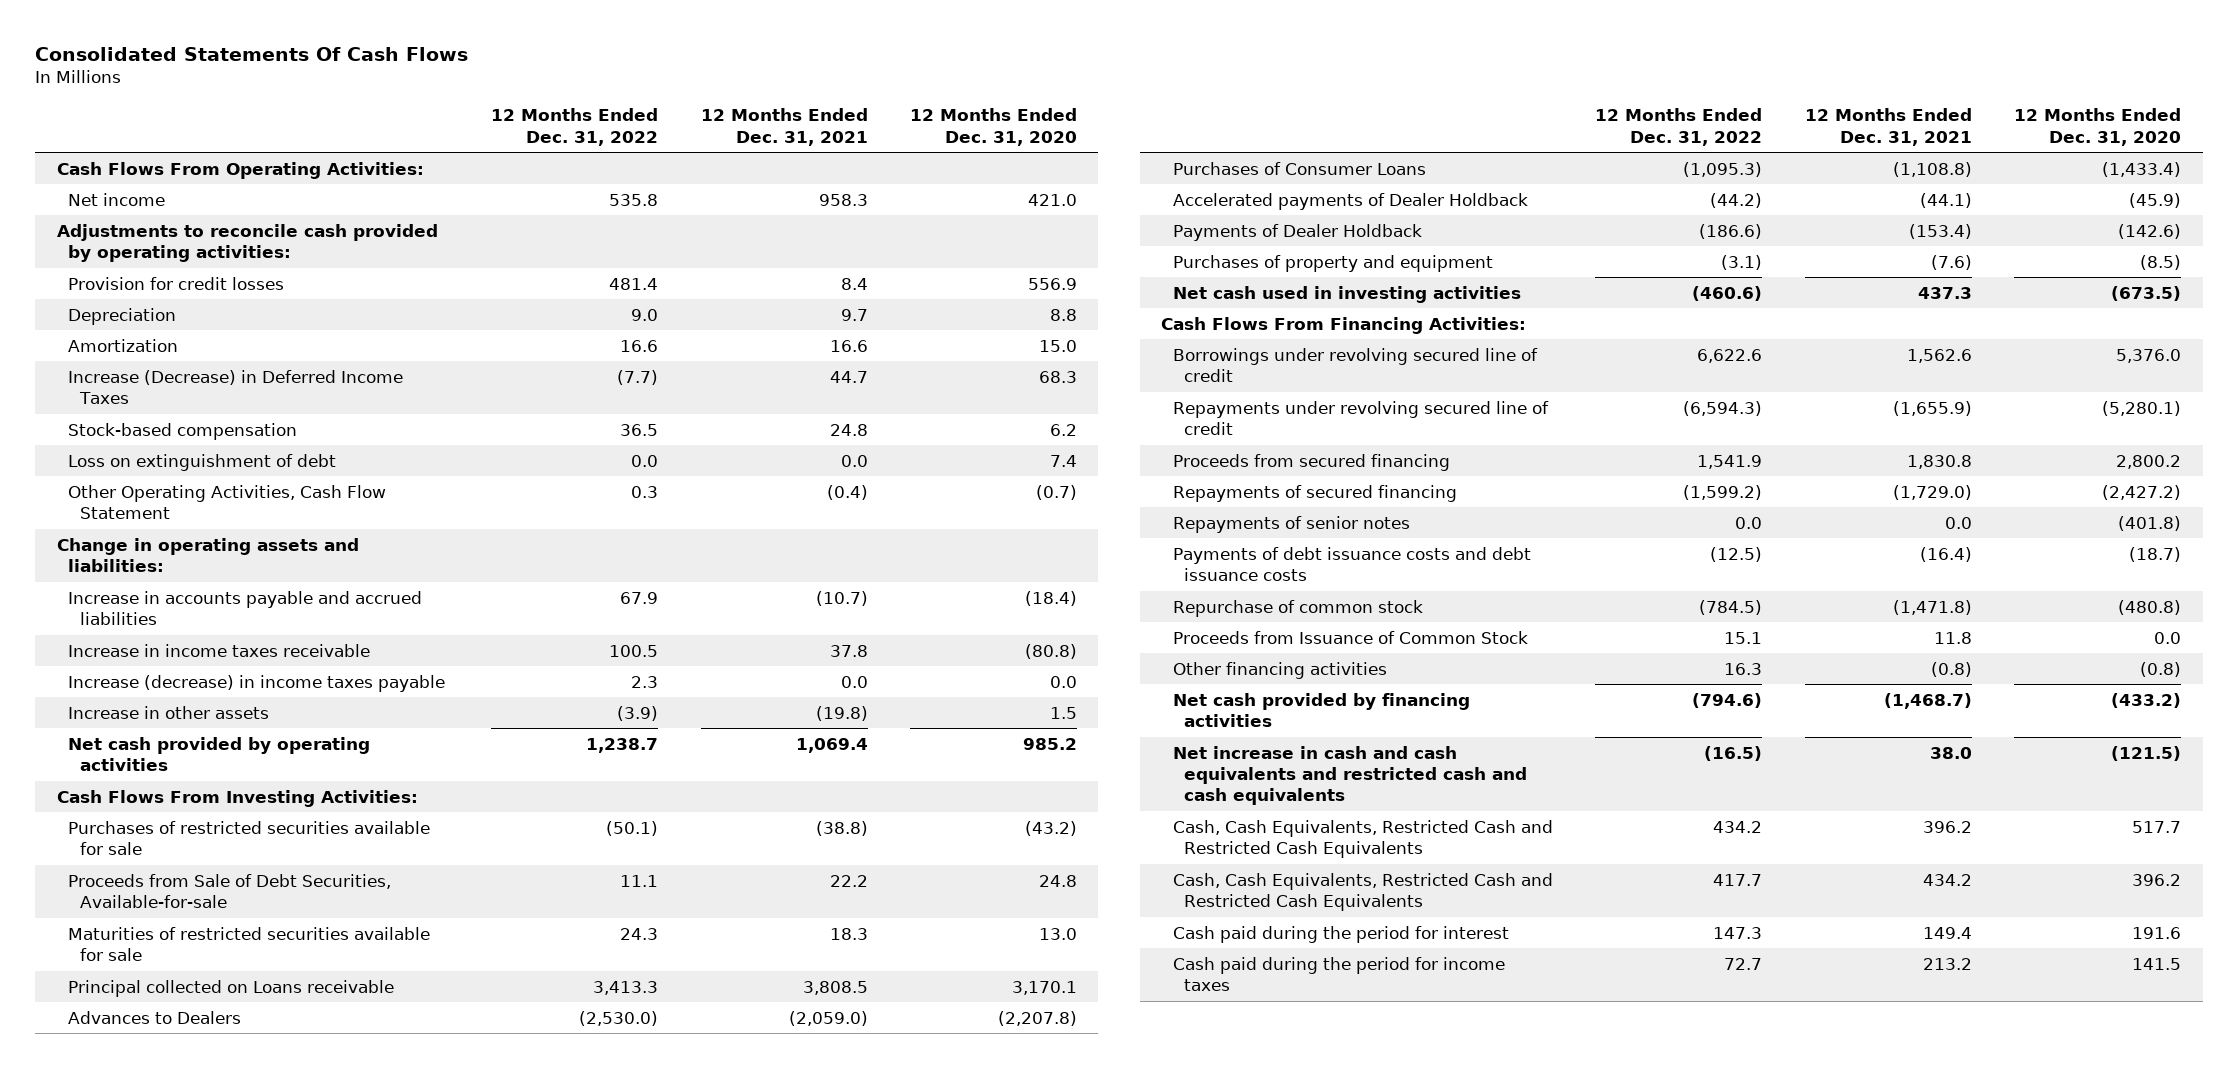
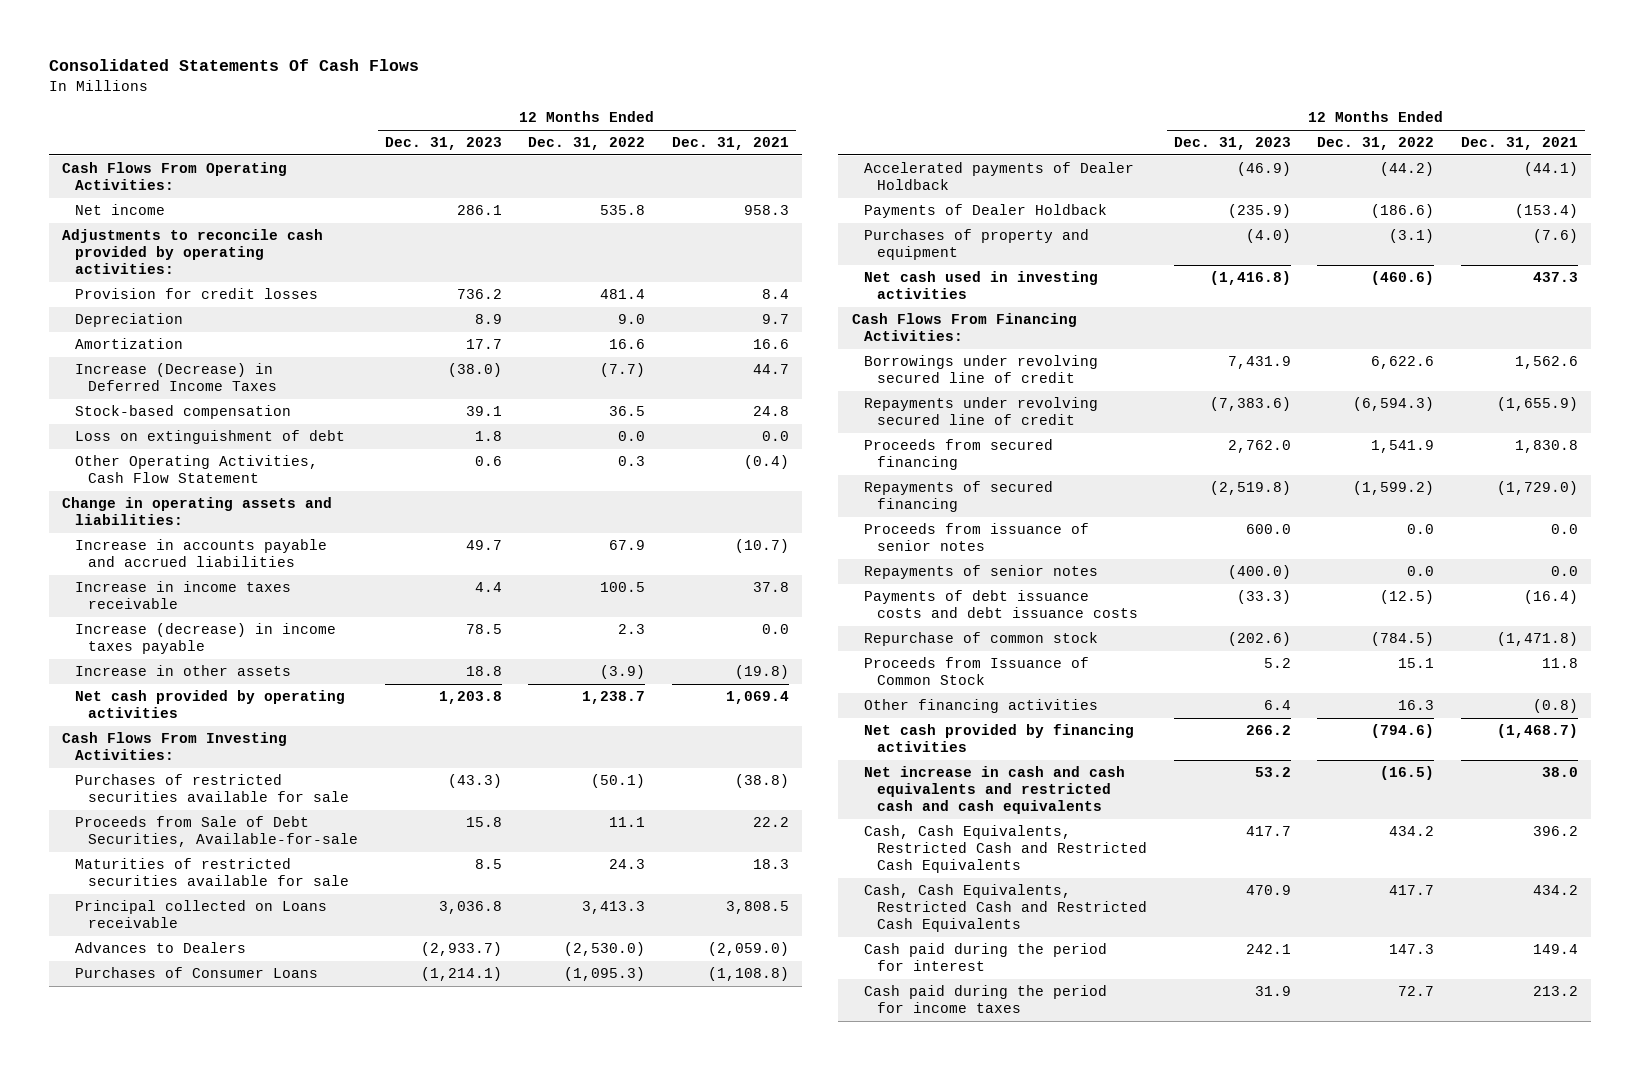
[910,108,1078,146] 12 Months Ended Dec. 31, 2020 -> none
none -> [384,137,502,151] Dec. 31, 2023
none -> [864,523,1090,552] Proceeds from issuance of senior notes

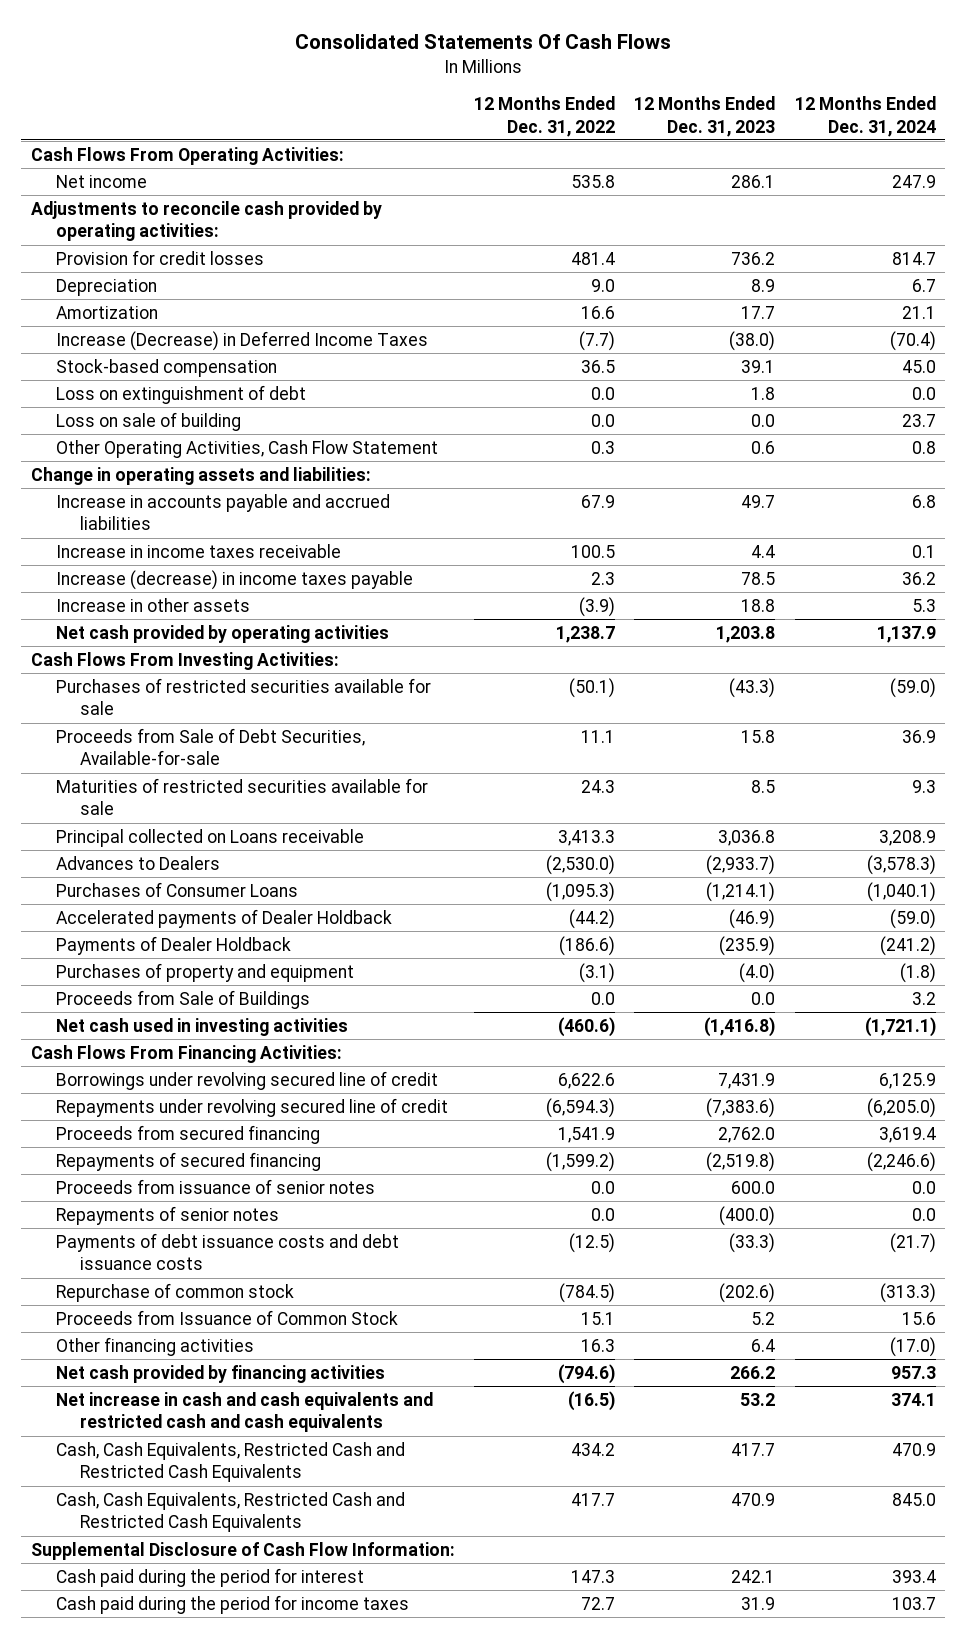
[671,137,789,151] Dec. 31, 2021 -> none
none -> [794,96,936,137] 12 Months Ended Dec. 31, 2024
none -> [55,411,241,431] Loss on sale of building
none -> [55,989,310,1009] Proceeds from Sale of Buildings
none -> [30,1541,455,1560] Supplemental Disclosure of Cash Flow Information:

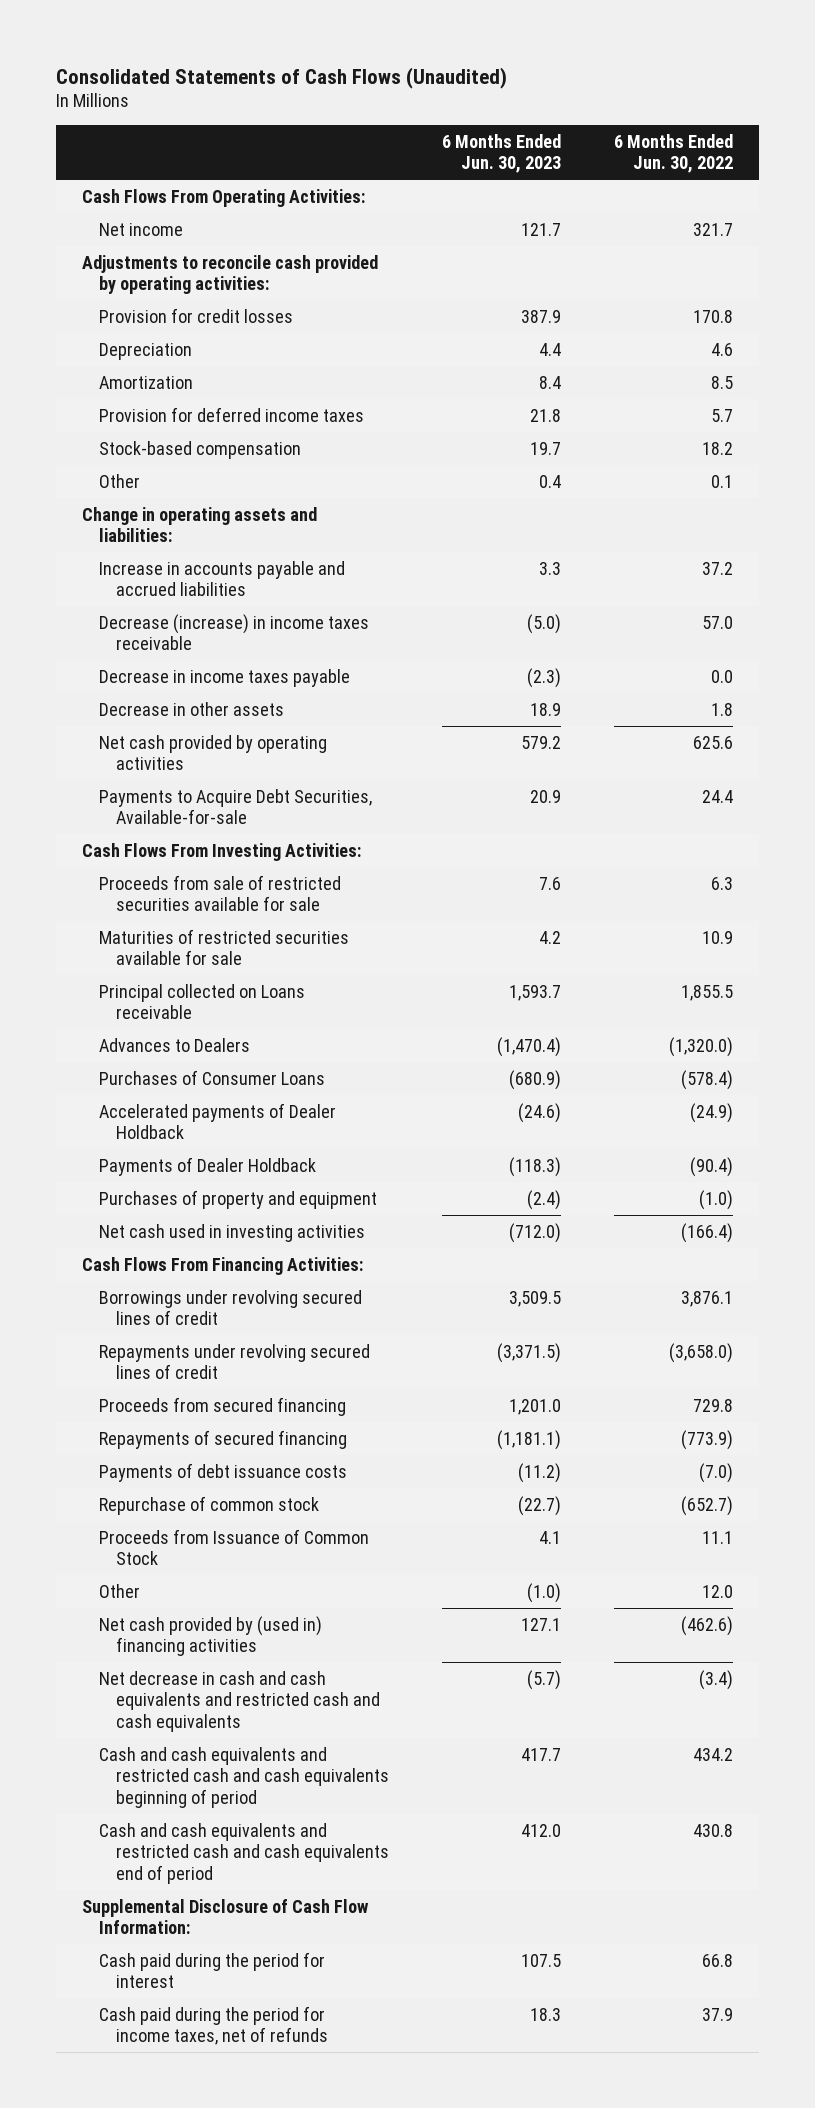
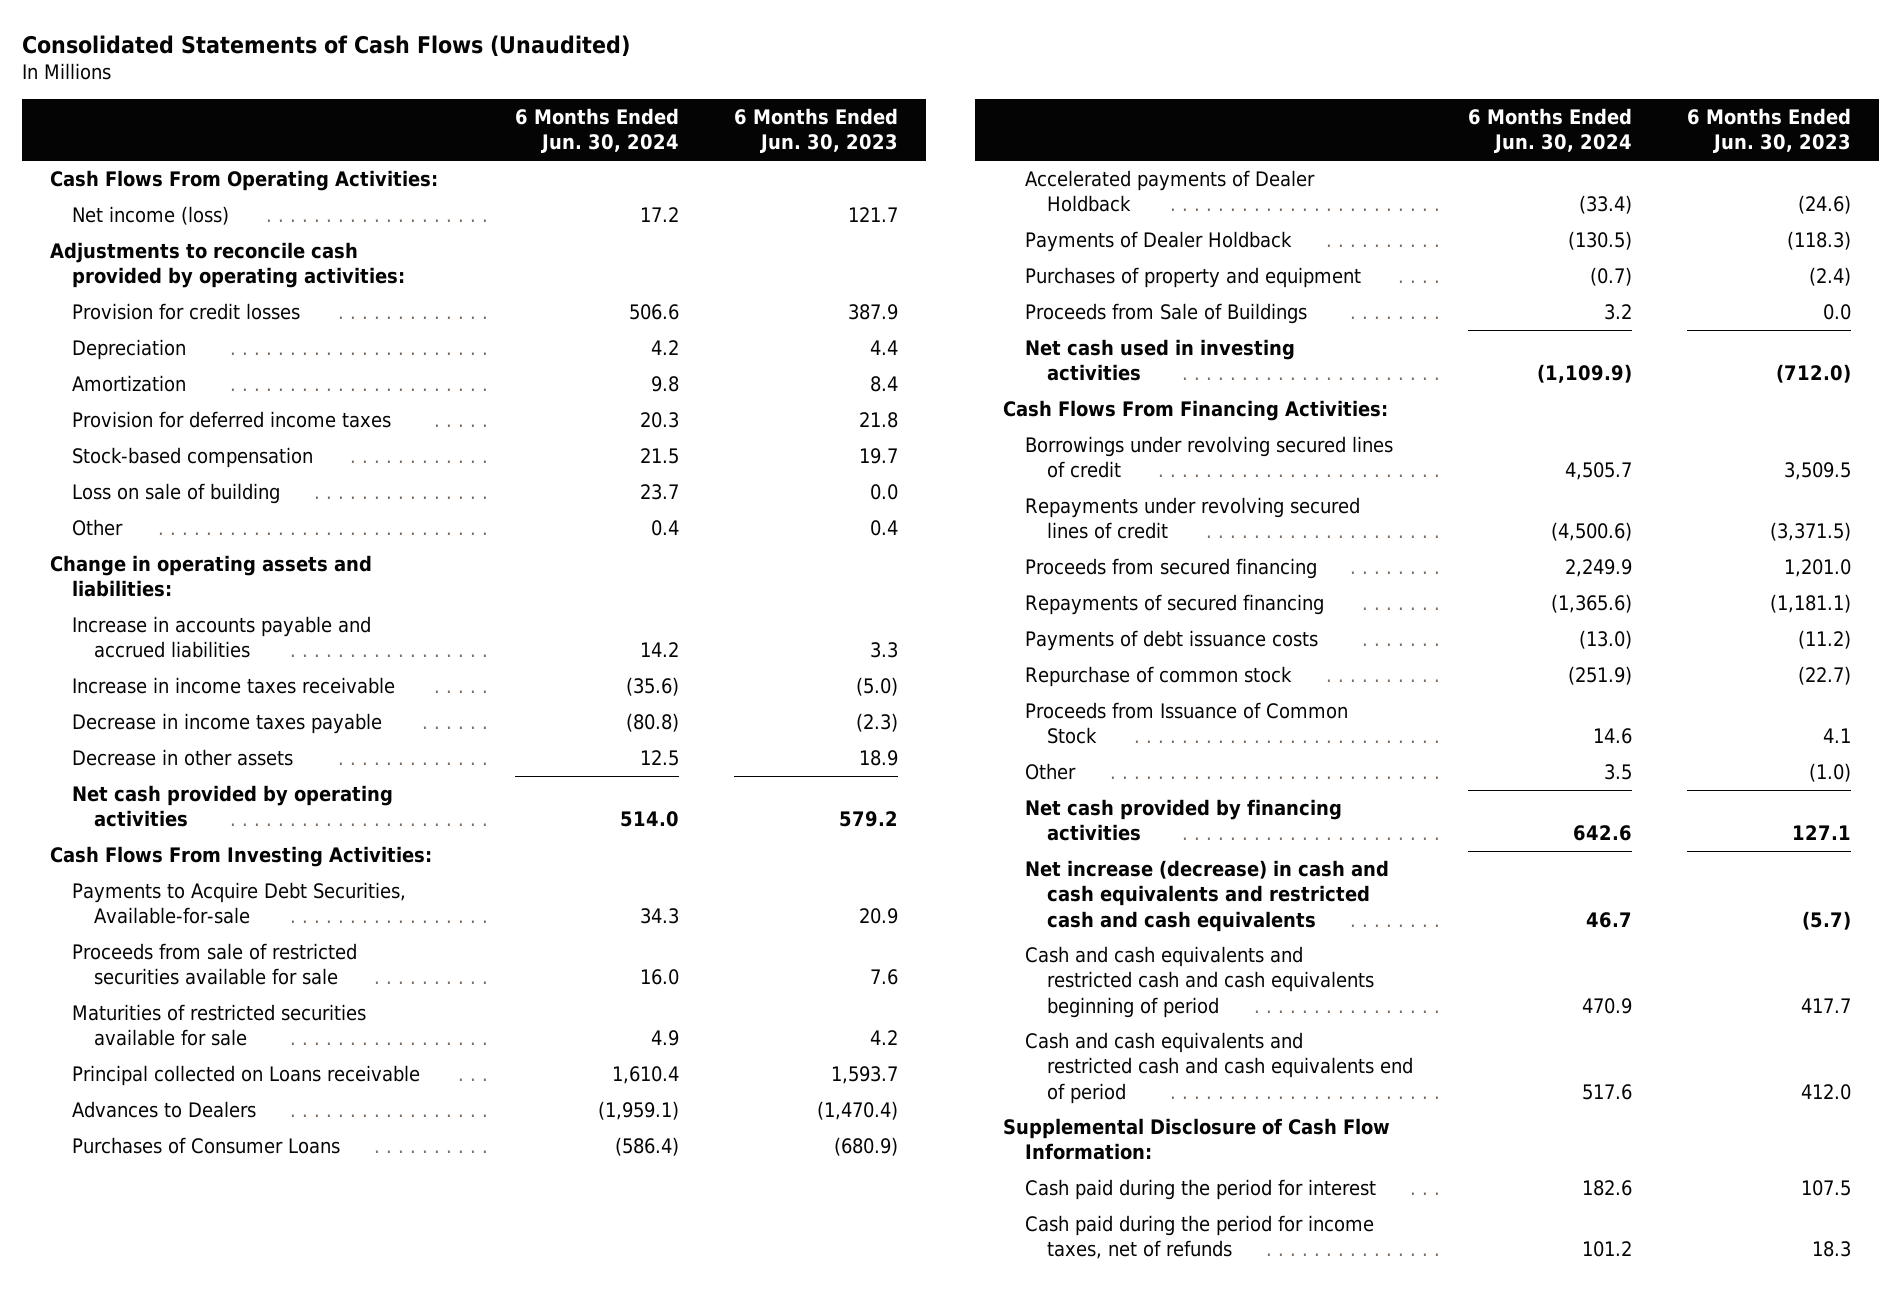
[613,133,733,174] 6 Months Ended Jun. 30, 2022 -> none
none -> [515,108,680,154] 6 Months Ended Jun. 30, 2024
[99,222,184,236] Net income -> [71,206,229,226] Net income (loss)
none -> [71,483,280,505] Loss on sale of building
[99,613,370,651] Decrease (increase) in income taxes receivable -> [71,677,395,695] Increase in income taxes receivable
[99,788,373,825] Payments to Acquire Debt Securities, Available-for-sale -> [71,882,406,925] Payments to Acquire Debt Securities, Available-for-sale
none -> [1024,303,1307,325] Proceeds from Sale of Buildings
[99,1615,323,1657] Net cash provided by (used in) financing activities -> [1024,799,1342,842] Net cash provided by financing activities
[99,1670,381,1732] Net decrease in cash and cash equivalents and restricted cash and cash equivalents -> [1024,860,1389,932] Net increase (decrease) in cash and cash equivalents and restricted cash and cash equivalents

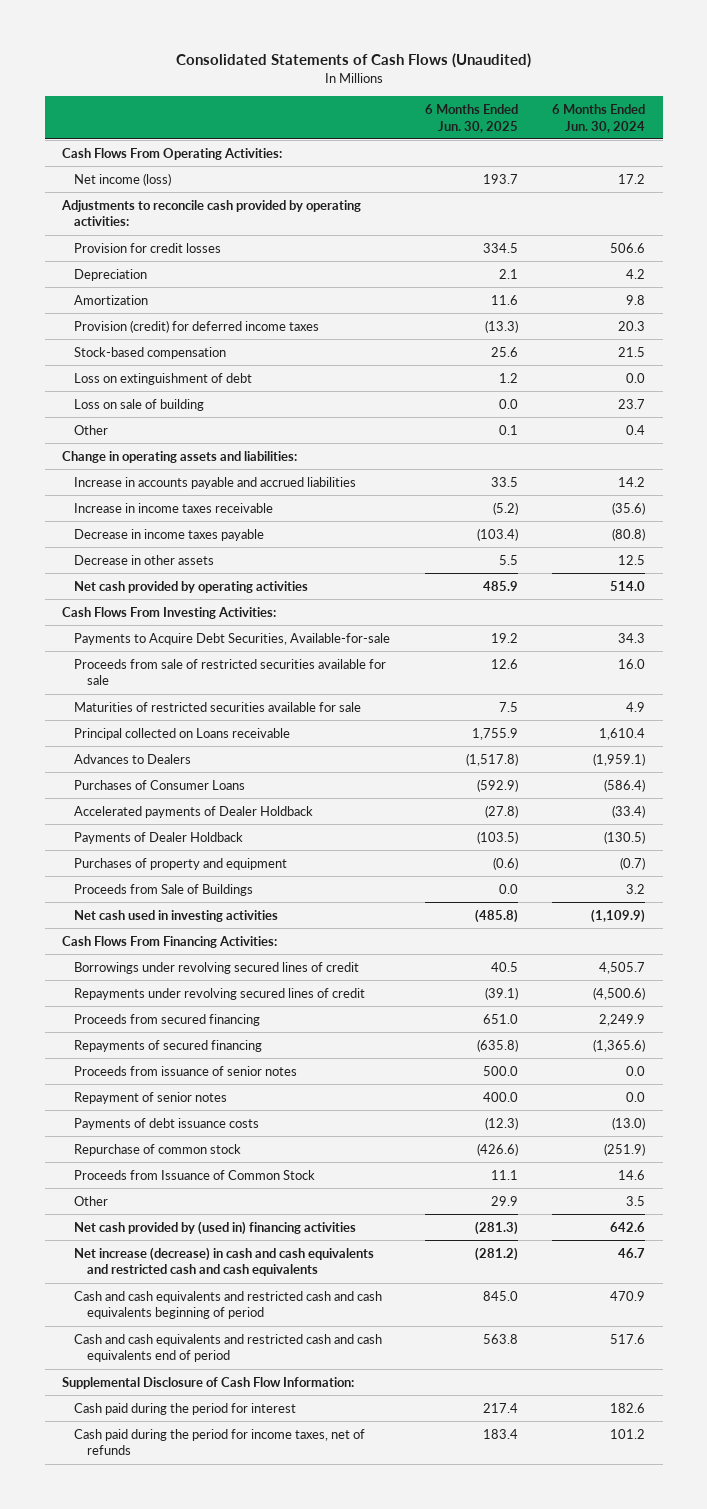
[734,108,899,154] 6 Months Ended Jun. 30, 2023 -> none
none -> [424,104,518,133] 6 Months Ended Jun. 30, 2025
[71,411,391,429] Provision for deferred income taxes -> [74,319,320,333] Provision (credit) for deferred income taxes
none -> [74,372,253,385] Loss on extinguishment of debt
none -> [74,1065,298,1076] Proceeds from issuance of senior notes
none -> [74,1091,228,1104] Repayment of senior notes
[1024,799,1342,842] Net cash provided by financing activities -> [74,1220,357,1235] Net cash provided by (used in) financing activities

